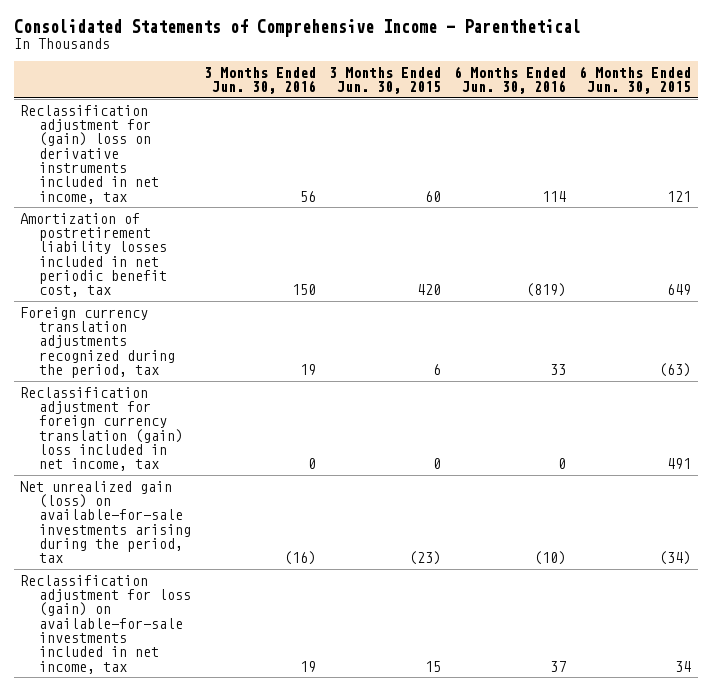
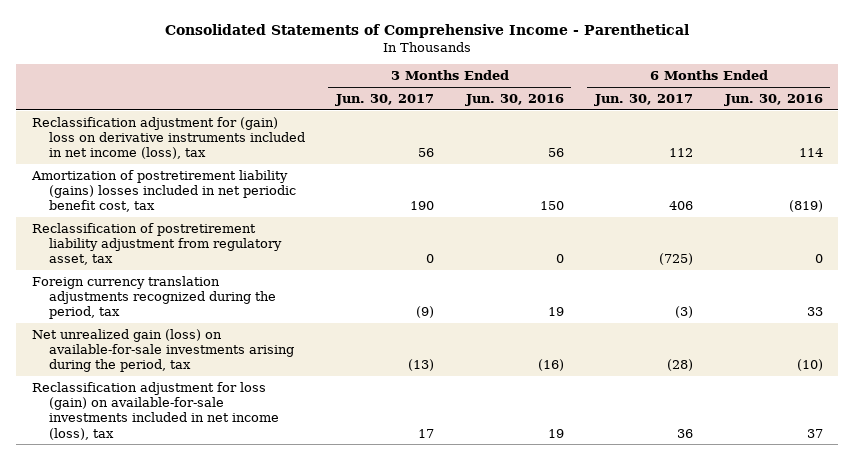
[329,66,442,94] 3 Months Ended Jun. 30, 2015 -> none
[579,65,692,94] 6 Months Ended Jun. 30, 2015 -> none
none -> [335,93,435,106] Jun. 30, 2017
none -> [594,93,694,106] Jun. 30, 2017
[20,104,160,204] Reclassification adjustment for (gain) loss on derivative instruments included in net income, tax -> [32,116,305,160] Reclassification adjustment for (gain) loss on derivative instruments included in net income (loss), tax
[20,212,168,298] Amortization of postretirement liability losses included in net periodic benefit cost, tax -> [31,169,296,213] Amortization of postretirement liability (gains) losses included in net periodic benefit cost, tax
none -> [32,222,282,266] Reclassification of postretirement liability adjustment from regulatory asset, tax
[20,386,184,472] Reclassification adjustment for foreign currency translation (gain) loss included in net income, tax -> none
[20,574,192,674] Reclassification adjustment for loss (gain) on available-for-sale investments included in net income, tax -> [32,381,279,440] Reclassification adjustment for loss (gain) on available-for-sale investments included in net income (loss), tax

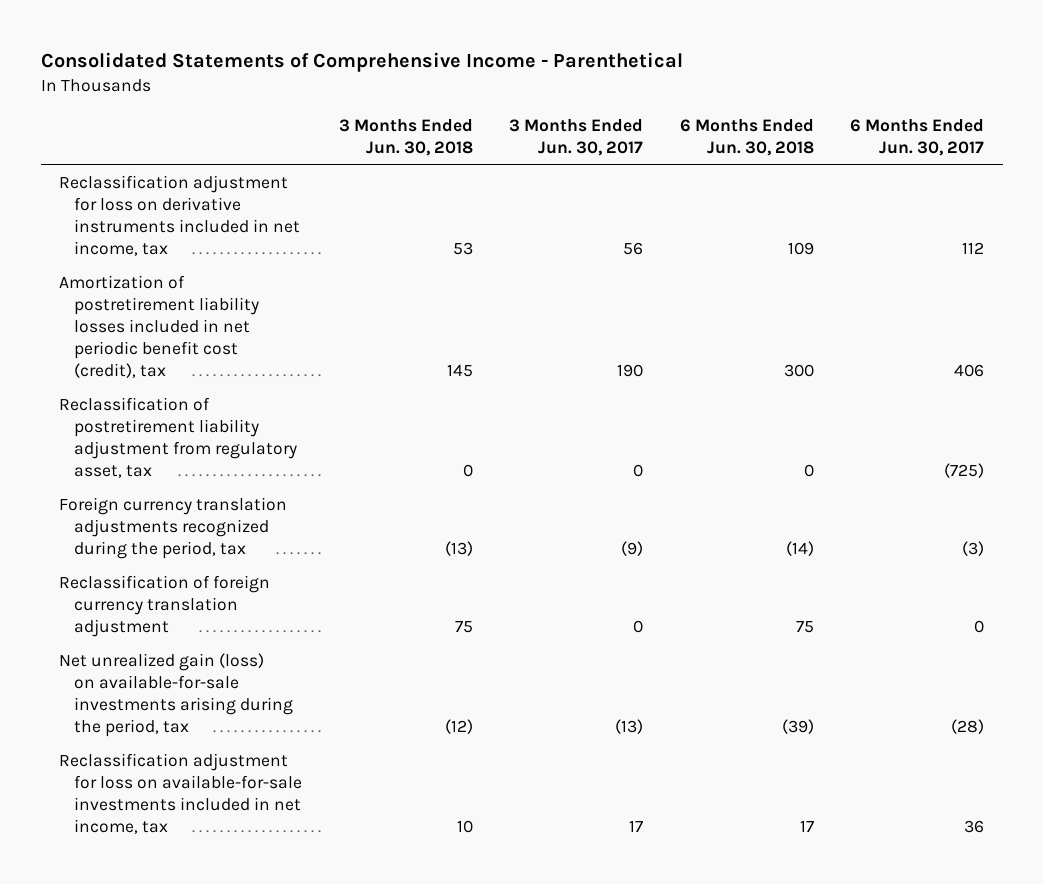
[464,93,564,106] Jun. 30, 2016 -> none
[723,93,823,106] Jun. 30, 2016 -> none
none -> [338,118,473,156] 3 Months Ended Jun. 30, 2018
none -> [679,118,814,156] 6 Months Ended Jun. 30, 2018
[32,116,305,160] Reclassification adjustment for (gain) loss on derivative instruments included in net income (loss), tax -> [58,174,301,256] Reclassification adjustment for loss on derivative instruments included in net income, tax
[31,169,296,213] Amortization of postretirement liability (gains) losses included in net periodic benefit cost, tax -> [58,274,260,378] Amortization of postretirement liability losses included in net periodic benefit cost (credit), tax
none -> [58,574,270,637] Reclassification of foreign currency translation adjustment
[32,381,279,440] Reclassification adjustment for loss (gain) on available-for-sale investments included in net income (loss), tax -> [58,752,303,834] Reclassification adjustment for loss on available-for-sale investments included in net income, tax

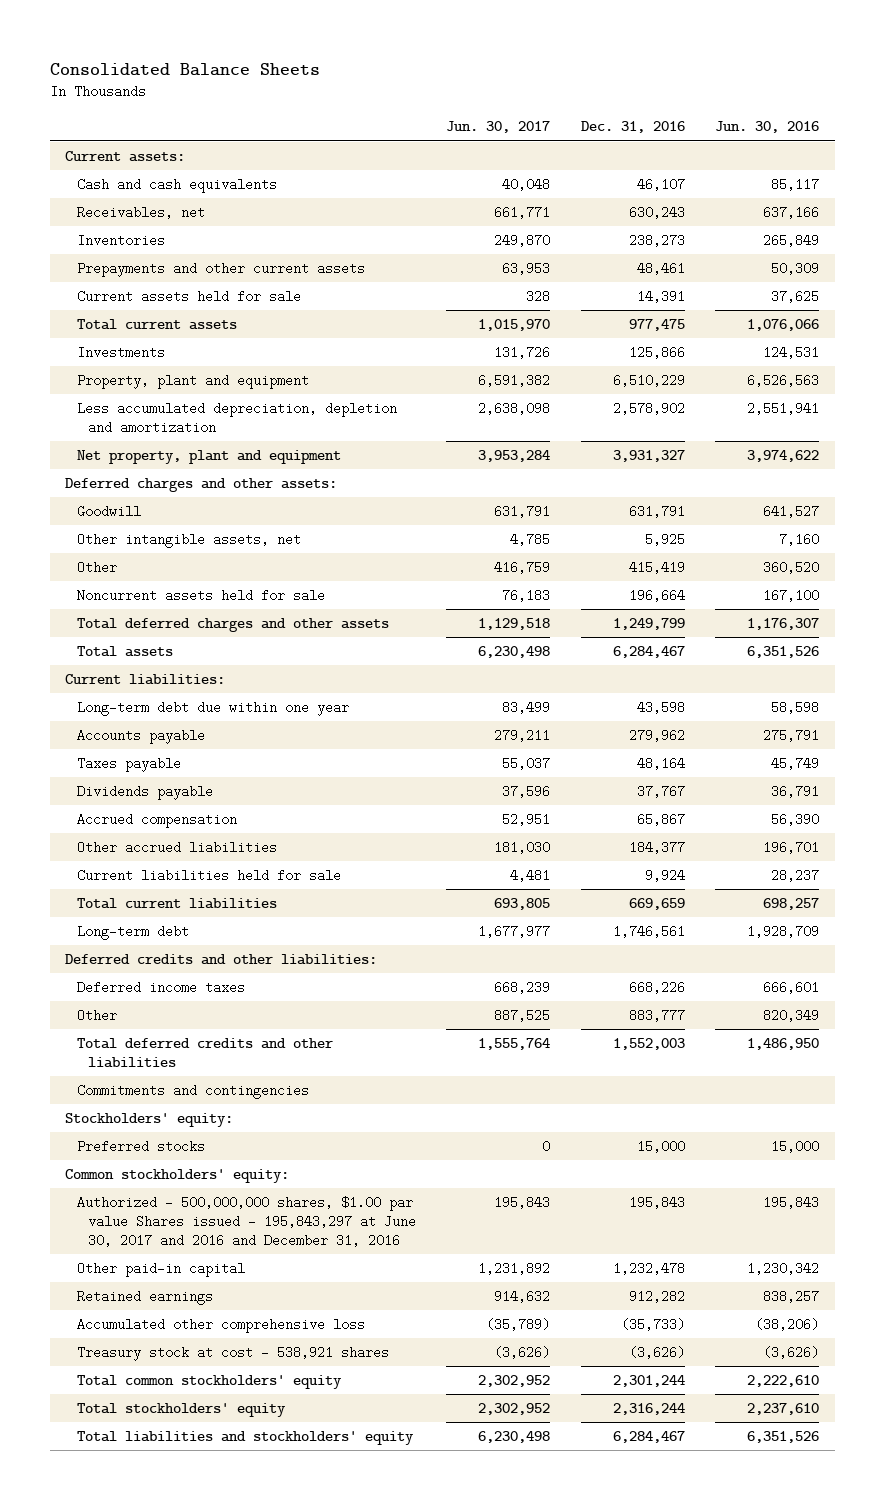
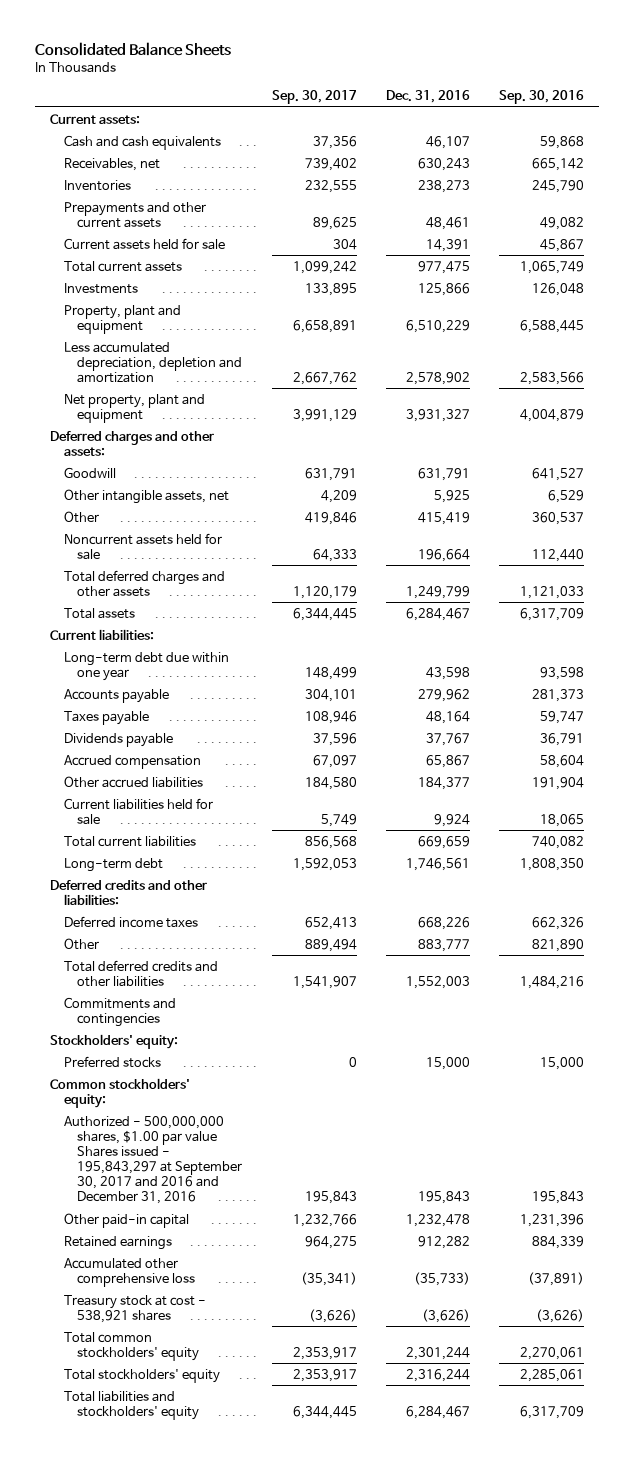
[446,121,551,134] Jun. 30, 2017 -> none
[715,121,820,134] Jun. 30, 2016 -> none
none -> [271,90,357,105] Sep. 30, 2017
none -> [499,90,585,105] Sep. 30, 2016
[76,1196,417,1247] Authorized - 500,000,000 shares, $1.00 par value Shares issued - 195,843,297 at June 30, 2017 and 2016 and December 31, 2016 -> [63,1115,243,1205] Authorized - 500,000,000 shares, $1.00 par value Shares issued - 195,843,297 at September 30, 2017 and 2016 and December 31, 2016

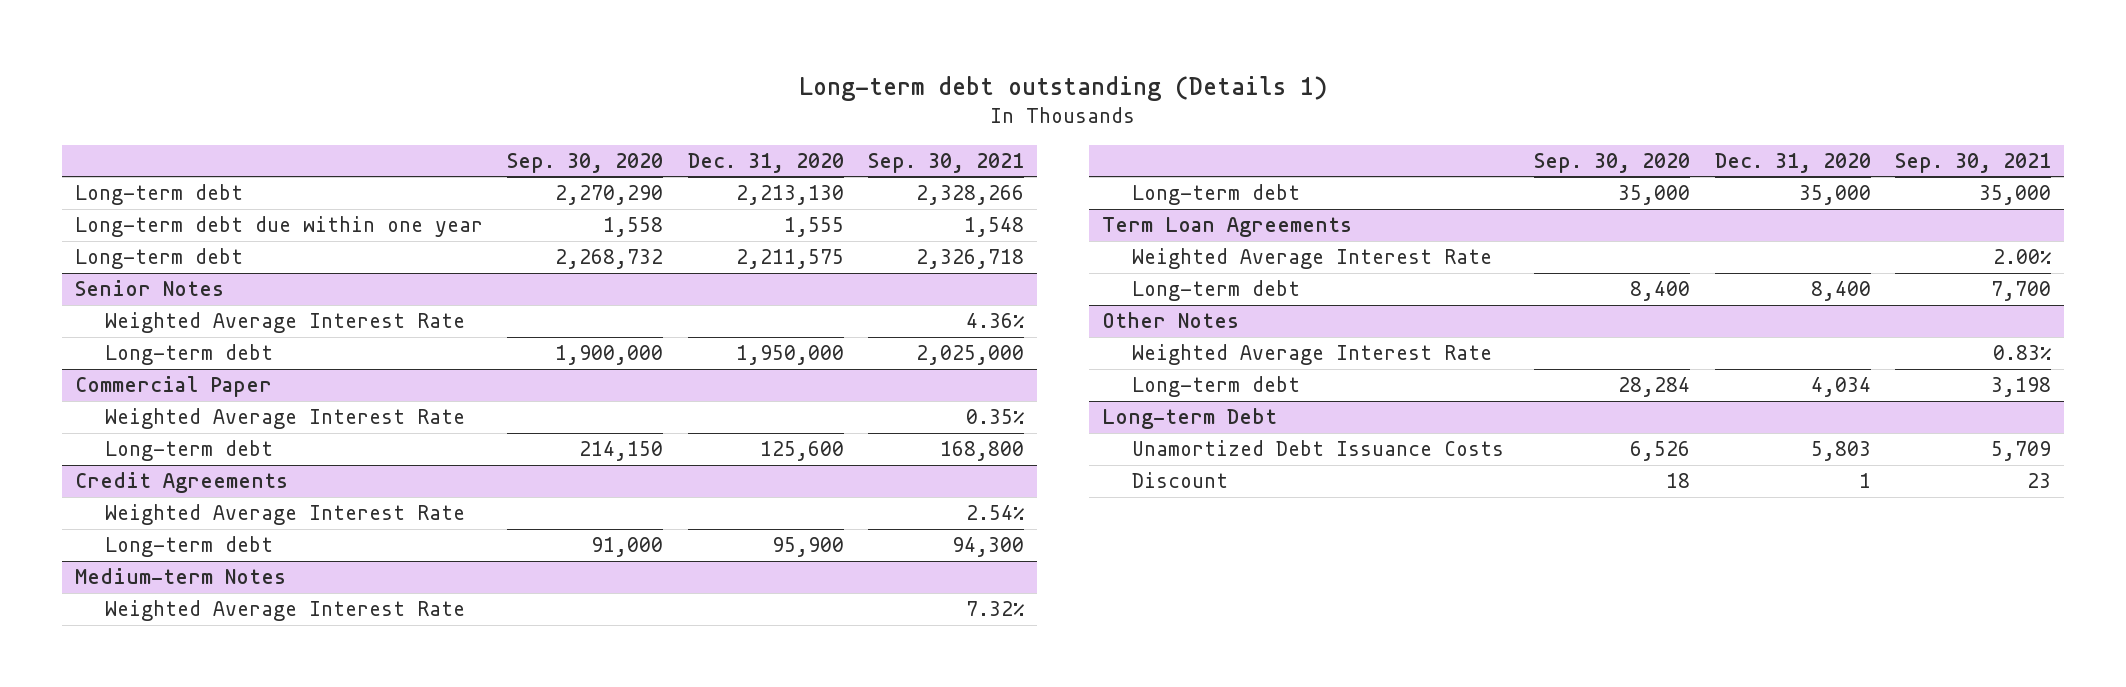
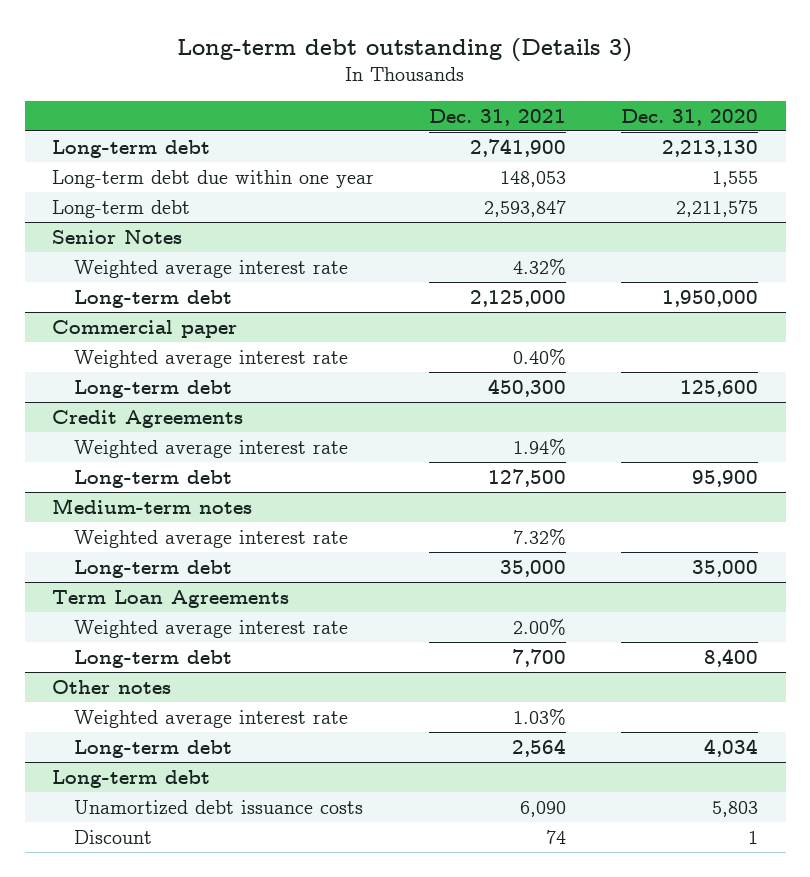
[798,75,1327,101] Long-term debt outstanding (Details 1) -> [177,38,633,63] Long-term debt outstanding (Details 3)
[507,152,664,173] Sep. 30, 2020 -> none
[868,152,1025,173] Sep. 30, 2021 -> none
none -> [429,108,567,126] Dec. 31, 2021
[104,312,465,334] Weighted Average Interest Rate -> [74,259,349,278] Weighted average interest rate
[74,376,272,398] Commercial Paper -> [52,319,238,338] Commercial paper
[104,408,465,430] Weighted Average Interest Rate -> [74,349,349,368] Weighted average interest rate
[104,504,465,526] Weighted Average Interest Rate -> [74,439,349,458] Weighted average interest rate
[74,568,286,585] Medium-term Notes -> [52,497,253,514] Medium-term notes
[104,600,465,622] Weighted Average Interest Rate -> [74,529,349,548] Weighted average interest rate
[1132,248,1493,270] Weighted Average Interest Rate -> [74,619,349,638] Weighted average interest rate
[1101,312,1239,329] Other Notes -> [52,679,172,694] Other notes
[1132,344,1493,366] Weighted Average Interest Rate -> [74,709,349,728] Weighted average interest rate
[1101,408,1277,430] Long-term Debt -> [52,769,211,788] Long-term debt
[1132,440,1505,457] Unamortized Debt Issuance Costs -> [74,799,364,815] Unamortized debt issuance costs

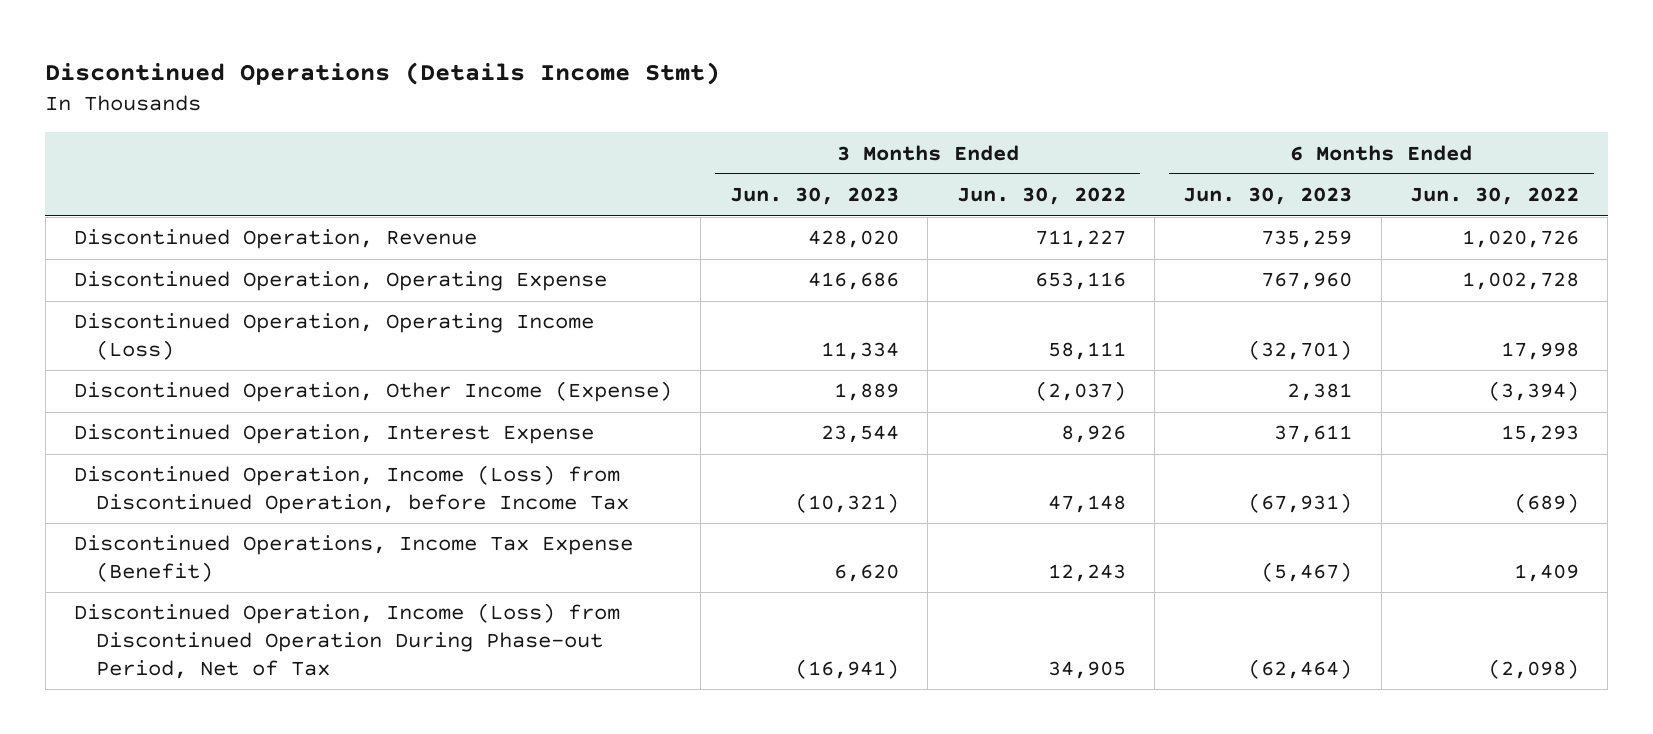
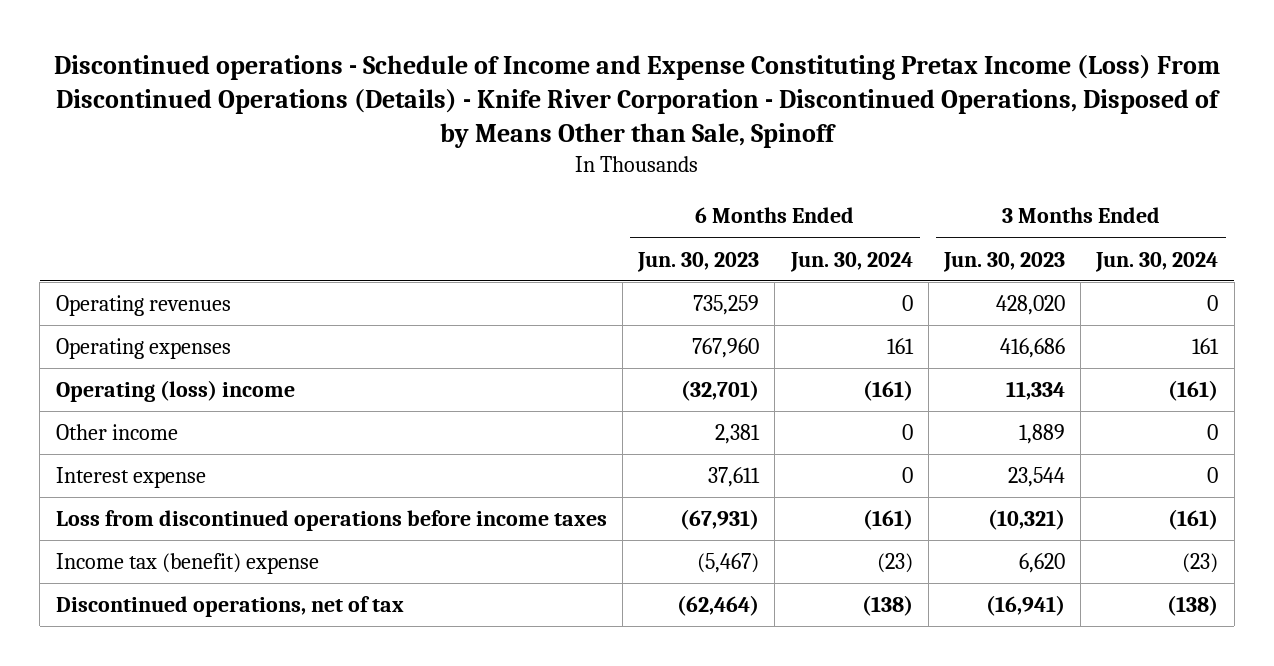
[45,61,721,85] Discontinued Operations (Details Income Stmt) -> [54,54,1221,149] Discontinued operations - Schedule of Income and Expense Constituting Pretax Income (Loss) From Discontinued Operations (Details) - Knife River Corporation - Discontinued Operations, Disposed of by Means Other than Sale, Spinoff
[956,187,1126,206] Jun. 30, 2022 -> none
[1410,187,1580,206] Jun. 30, 2022 -> none
none -> [789,251,913,272] Jun. 30, 2024
none -> [1095,251,1219,272] Jun. 30, 2024
[73,229,477,250] Discontinued Operation, Revenue -> [55,295,231,317] Operating revenues
[73,271,607,292] Discontinued Operation, Operating Expense -> [55,338,231,360] Operating expenses
[73,313,594,360] Discontinued Operation, Operating Income (Loss) -> [55,380,295,403] Operating (loss) income
[73,381,672,403] Discontinued Operation, Other Income (Expense) -> [55,424,178,441] Other income
[73,424,594,445] Discontinued Operation, Interest Expense -> [55,467,206,489] Interest expense
[73,465,629,514] Discontinued Operation, Income (Loss) from Discontinued Operation, before Income Tax -> [55,510,607,532] Loss from discontinued operations before income taxes
[73,535,633,582] Discontinued Operations, Income Tax Expense (Benefit) -> [55,553,319,575] Income tax (benefit) expense
[73,603,620,679] Discontinued Operation, Income (Loss) from Discontinued Operation During Phase-out Period, Net of Tax -> [55,596,404,618] Discontinued operations, net of tax

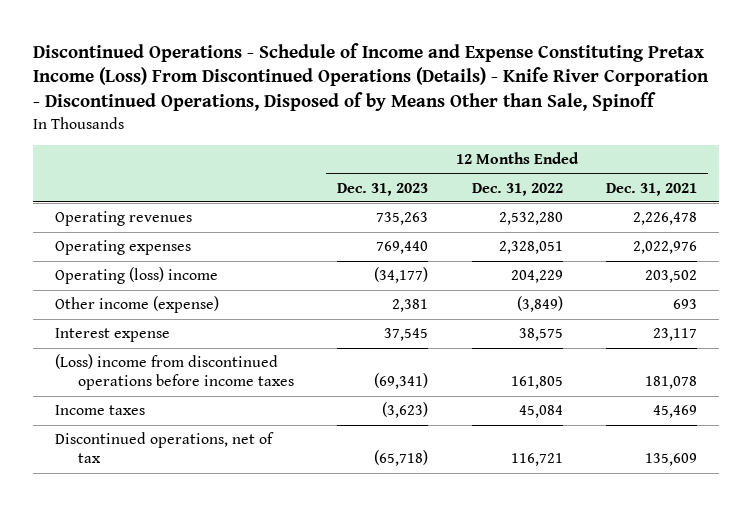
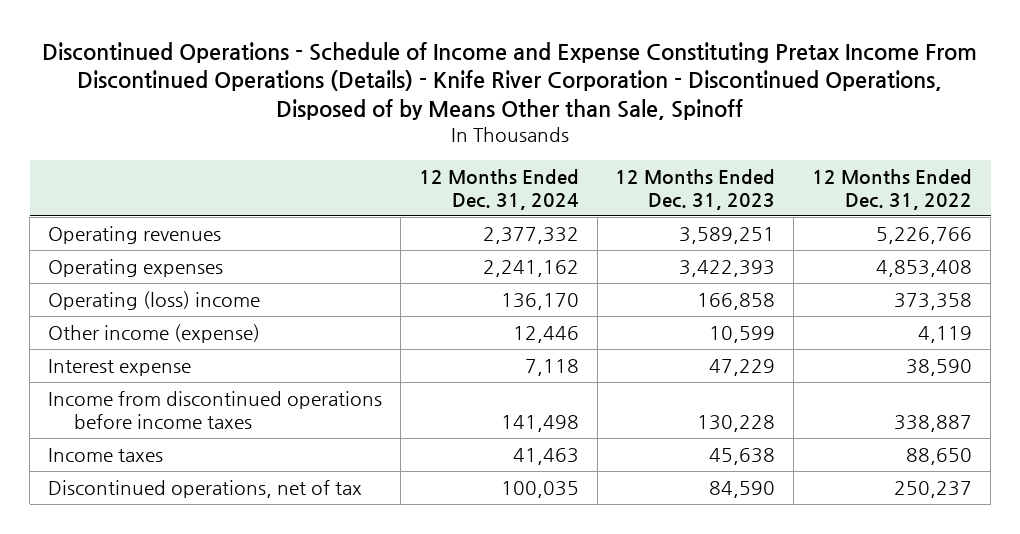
[32,42,709,112] Discontinued Operations - Schedule of Income and Expense Constituting Pretax Income (Loss) From Discontinued Operations (Details) - Knife River Corporation - Discontinued Operations, Disposed of by Means Other than Sale, Spinoff -> [42,41,978,121] Discontinued Operations - Schedule of Income and Expense Constituting Pretax Income From Discontinued Operations (Details) - Knife River Corporation - Discontinued Operations, Disposed of by Means Other than Sale, Spinoff
[606,182,698,196] Dec. 31, 2021 -> none
none -> [418,169,579,210] 12 Months Ended Dec. 31, 2024
[376,212,429,226] 735,263 -> [679,227,776,245] 3,589,251
[498,212,563,226] 2,532,280 -> [876,227,973,245] 5,226,766
[376,241,429,255] 769,440 -> [679,260,776,278] 3,422,393
[498,241,563,255] 2,328,051 -> [876,260,973,278] 4,853,408
[374,267,429,284] (34,177) -> [697,293,776,311] 166,858
[510,270,563,284] 204,229 -> [894,293,973,311] 373,358
[392,299,429,313] 2,381 -> [709,326,776,344] 10,599
[516,296,563,313] (3,849) -> [918,326,973,344] 4,119
[384,328,429,342] 37,545 -> [709,359,776,377] 47,229
[518,328,563,342] 38,575 -> [906,359,973,377] 38,590
[54,354,294,391] (Loss) income from discontinued operations before income taxes -> [48,391,383,429] Income from discontinued operations before income taxes
[374,373,429,390] (69,341) -> [697,414,776,432] 130,228
[510,376,563,390] 161,805 -> [894,414,973,432] 338,887
[382,402,429,419] (3,623) -> [709,448,776,466] 45,638
[518,405,563,419] 45,084 -> [906,448,973,466] 88,650
[374,450,429,467] (65,718) -> [709,481,776,499] 84,590
[510,453,563,467] 116,721 -> [894,481,973,499] 250,237

